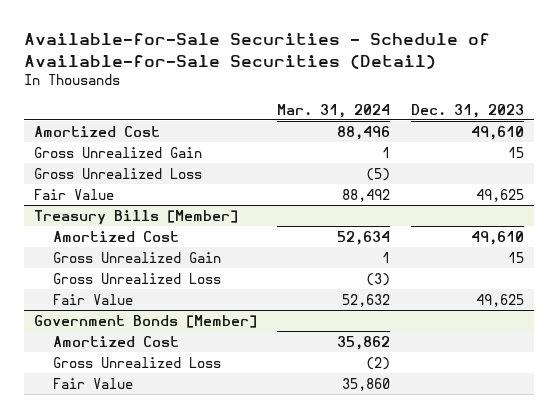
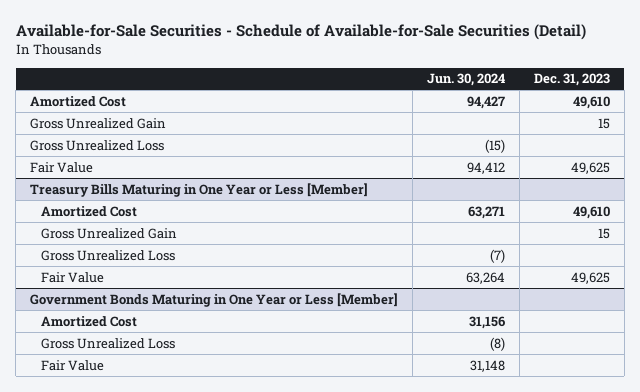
[277,103,391,118] Mar. 31, 2024 -> none
none -> [427,73,506,87] Jun. 30, 2024
[34,209,239,225] Treasury Bills [Member] -> [30,182,369,197] Treasury Bills Maturing in One Year or Less [Member]
[34,314,258,328] Government Bonds [Member] -> [30,292,399,307] Government Bonds Maturing in One Year or Less [Member]

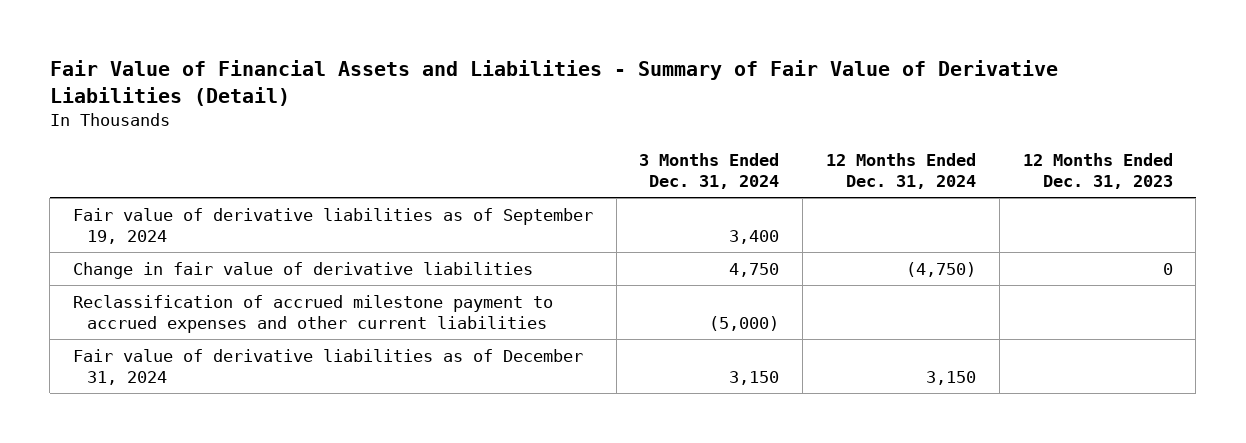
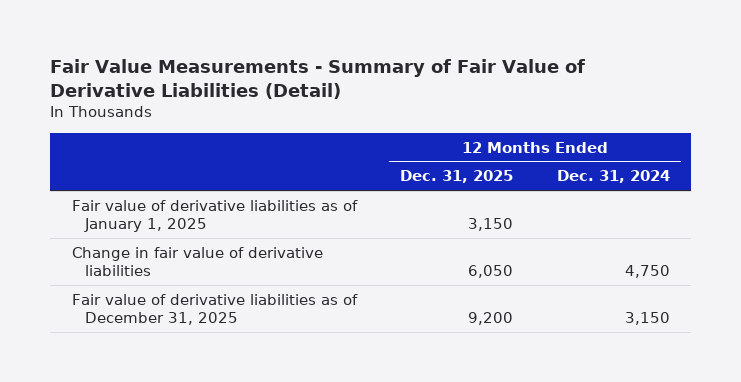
[49,60,1058,107] Fair Value of Financial Assets and Liabilities - Summary of Fair Value of Derivative Liabilities (Detail) -> [49,59,585,99] Fair Value Measurements - Summary of Fair Value of Derivative Liabilities (Detail)
[639,153,780,190] 3 Months Ended Dec. 31, 2024 -> none
[1022,153,1173,190] 12 Months Ended Dec. 31, 2023 -> none
none -> [400,170,514,184] Dec. 31, 2025
[72,294,553,333] Reclassification of accrued milestone payment to accrued expenses and other current liabilities -> none
[72,207,593,244] Fair value of derivative liabilities as of September 19, 2024 -> [71,200,358,232] Fair value of derivative liabilities as of January 1, 2025
[906,261,977,277] (4,750) -> [624,264,670,278] 4,750
[72,348,583,385] Fair value of derivative liabilities as of December 31, 2024 -> [71,294,358,325] Fair value of derivative liabilities as of December 31, 2025

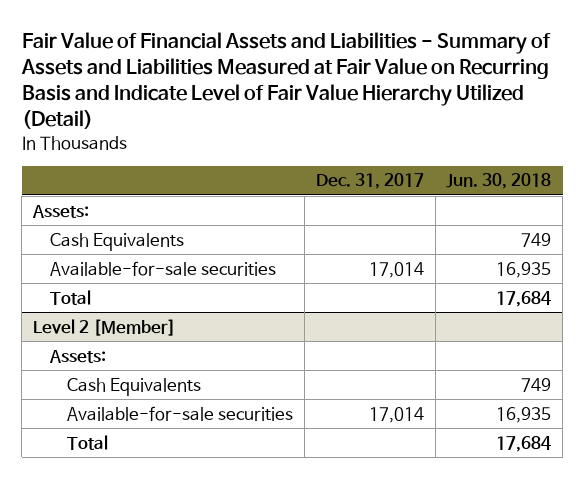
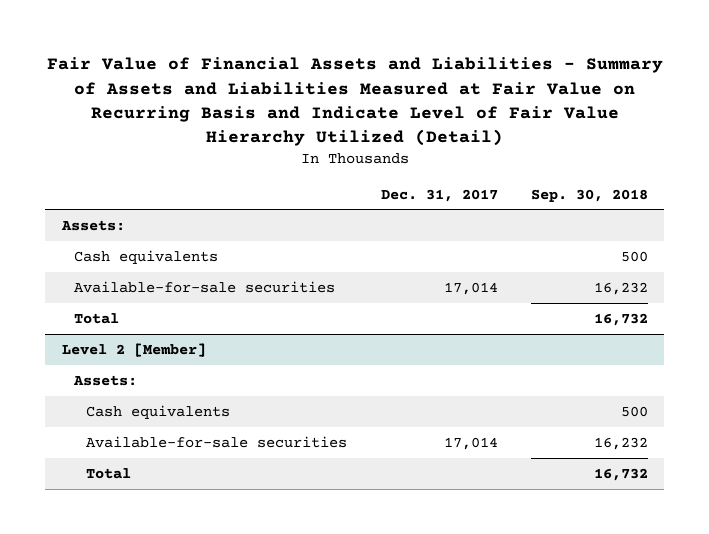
[446,173,552,190] Jun. 30, 2018 -> none
none -> [530,188,648,202] Sep. 30, 2018
[50,232,185,251] Cash Equivalents -> [74,249,219,264] Cash equivalents
[66,377,201,396] Cash Equivalents -> [86,404,231,419] Cash equivalents

